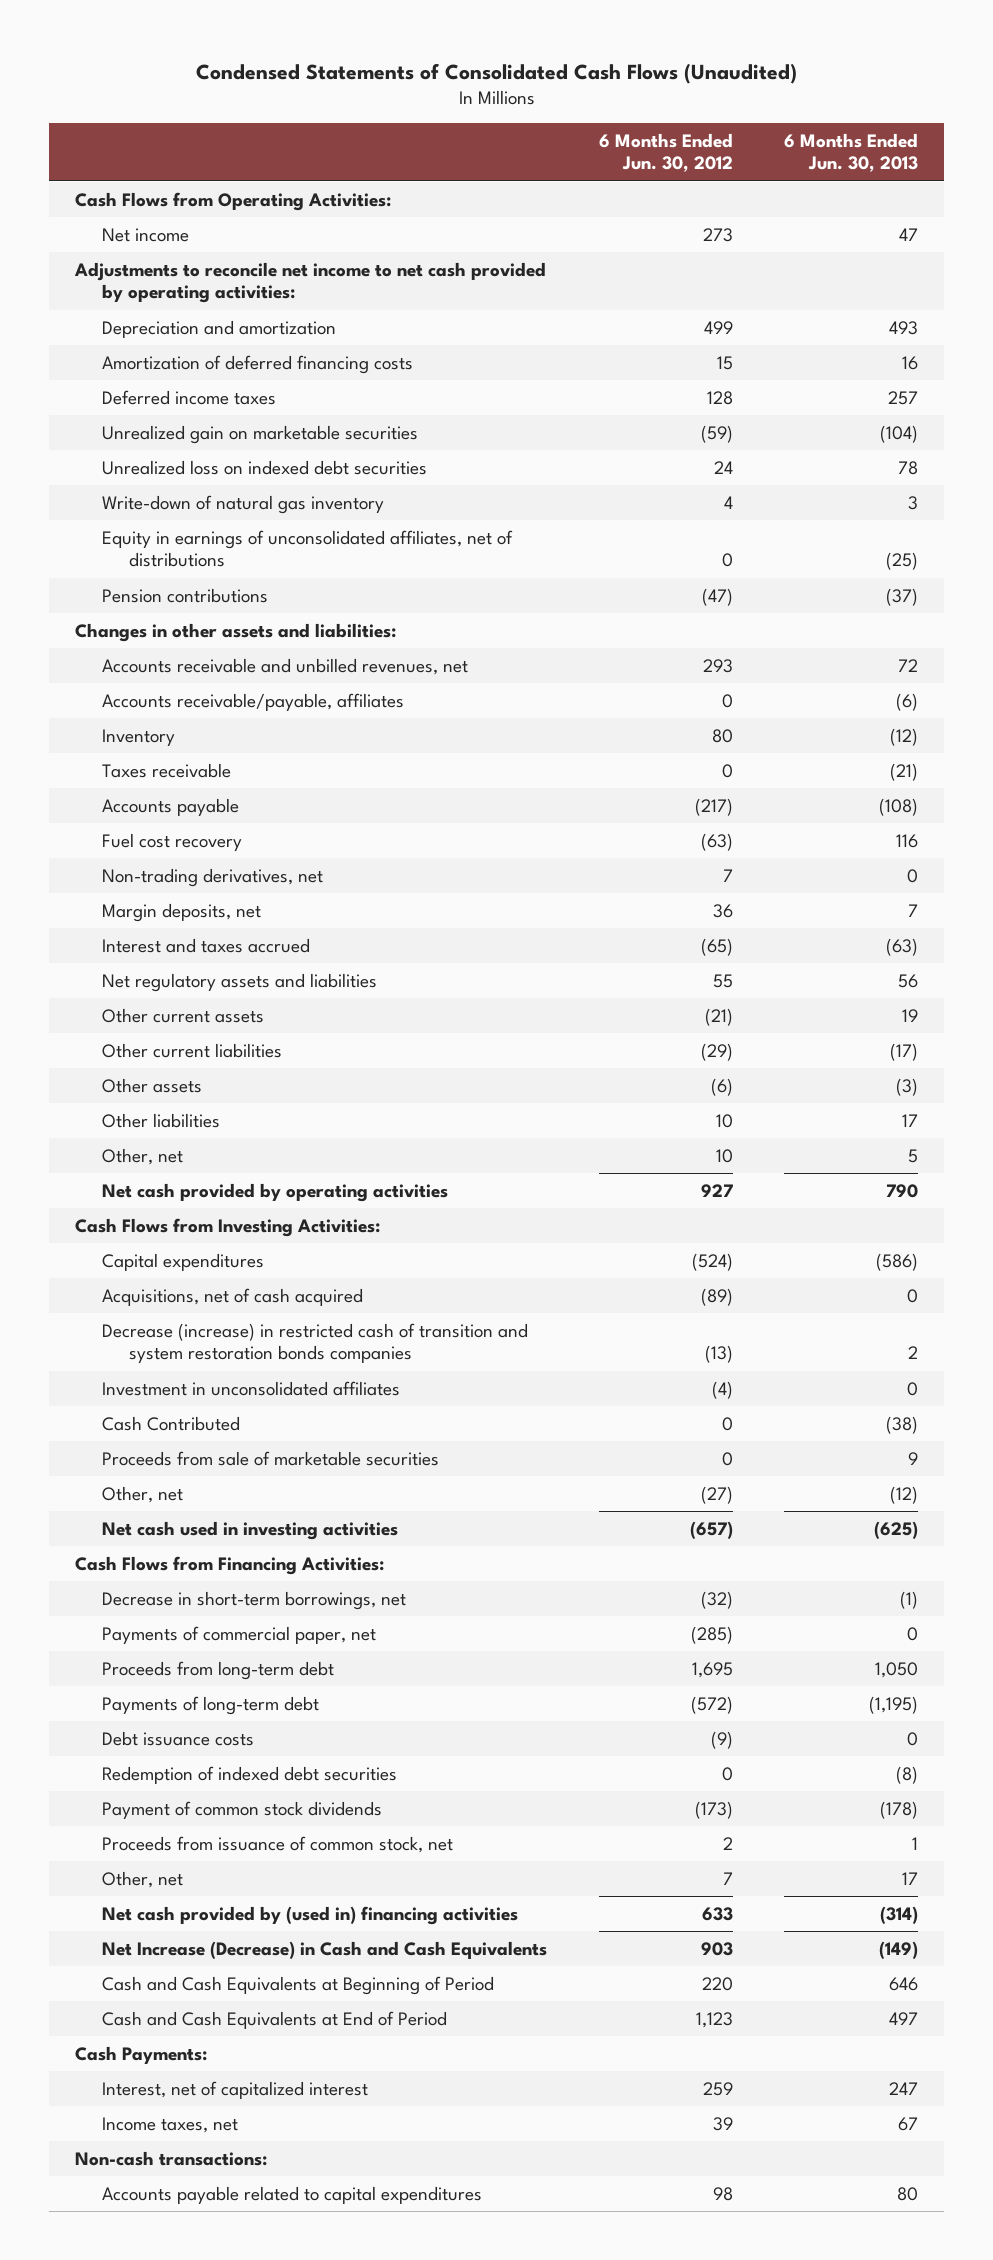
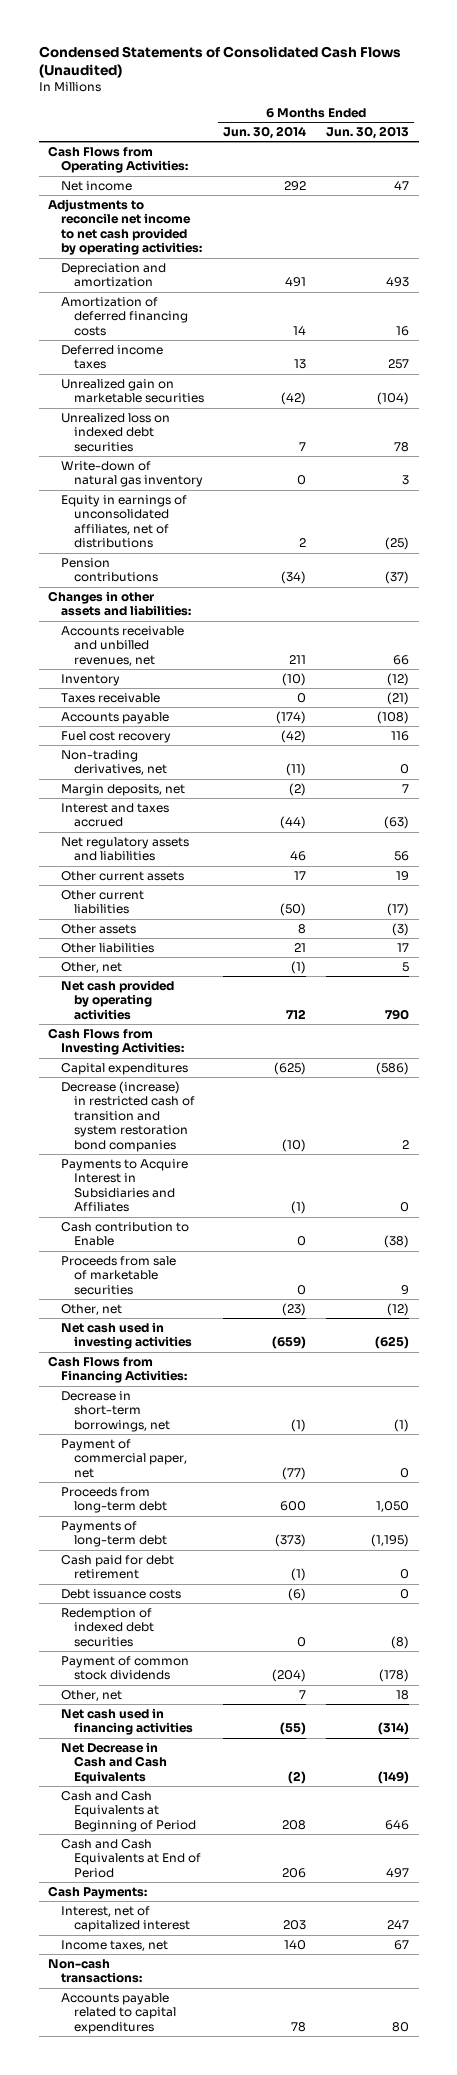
[598,132,733,173] 6 Months Ended Jun. 30, 2012 -> none
none -> [223,126,307,140] Jun. 30, 2014
[102,692,405,711] Accounts receivable/payable, affiliates -> none
[898,658,919,672] 72 -> [392,654,409,665] 66
[102,1287,364,1306] Acquisitions, net of cash acquired -> none
[102,1380,401,1396] Investment in unconsolidated affiliates -> none
[102,1322,529,1364] Decrease (increase) in restricted cash of transition and system restoration bonds companies -> [61,1080,195,1152] Decrease (increase) in restricted cash of transition and system restoration bond companies
none -> [61,1158,189,1213] Payments to Acquire Interest in Subsidiaries and Affiliates
[102,1415,241,1431] Cash Contributed -> [61,1221,190,1247] Cash contribution to Enable
[102,1625,377,1644] Payments of commercial paper, net -> [61,1438,187,1478] Payment of commercial paper, net
none -> [61,1554,175,1580] Cash paid for debt retirement
[102,1835,454,1853] Proceeds from issuance of common stock, net -> none
[902,1871,919,1885] 17 -> [395,1689,409,1700] 18
[102,1905,519,1925] Net cash provided by (used in) financing activities -> [61,1707,193,1736] Net cash used in financing activities
[102,1940,548,1959] Net Increase (Decrease) in Cash and Cash Equivalents -> [61,1741,167,1784] Net Decrease in Cash and Cash Equivalents

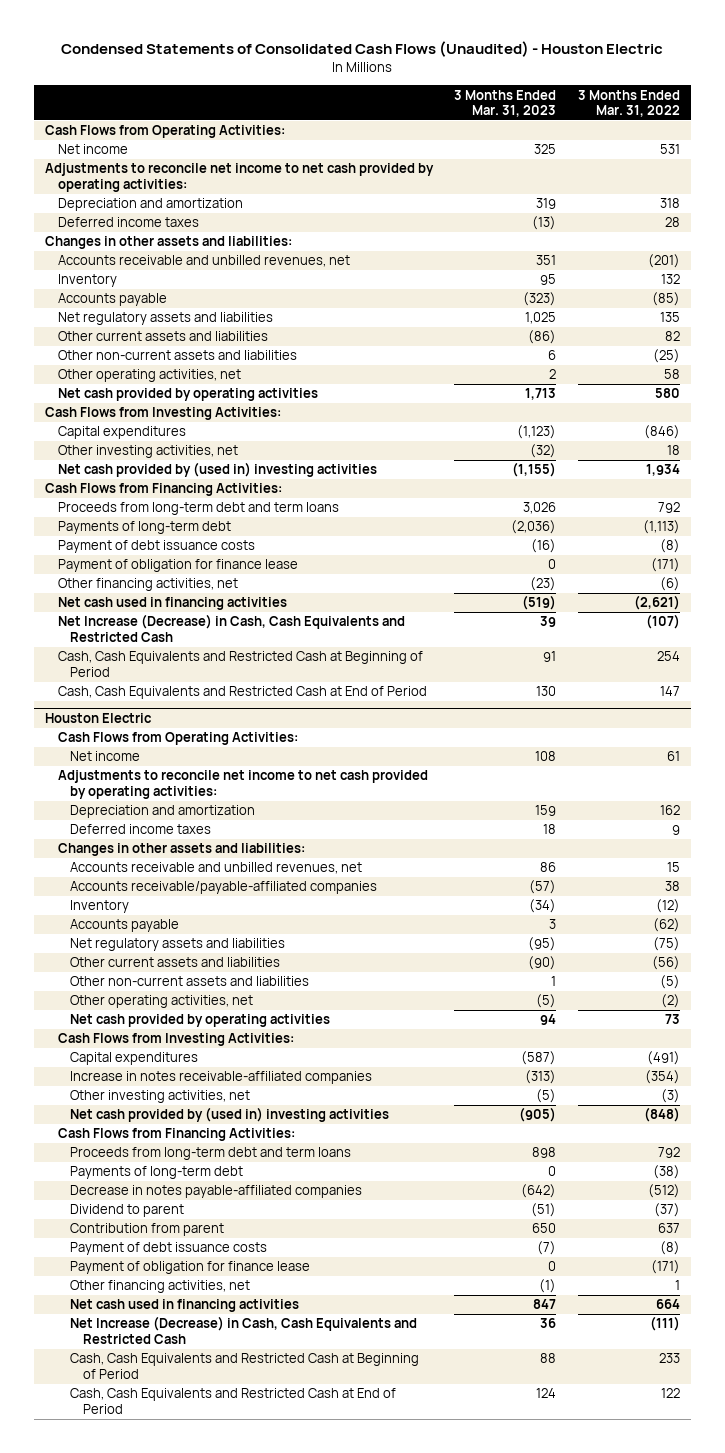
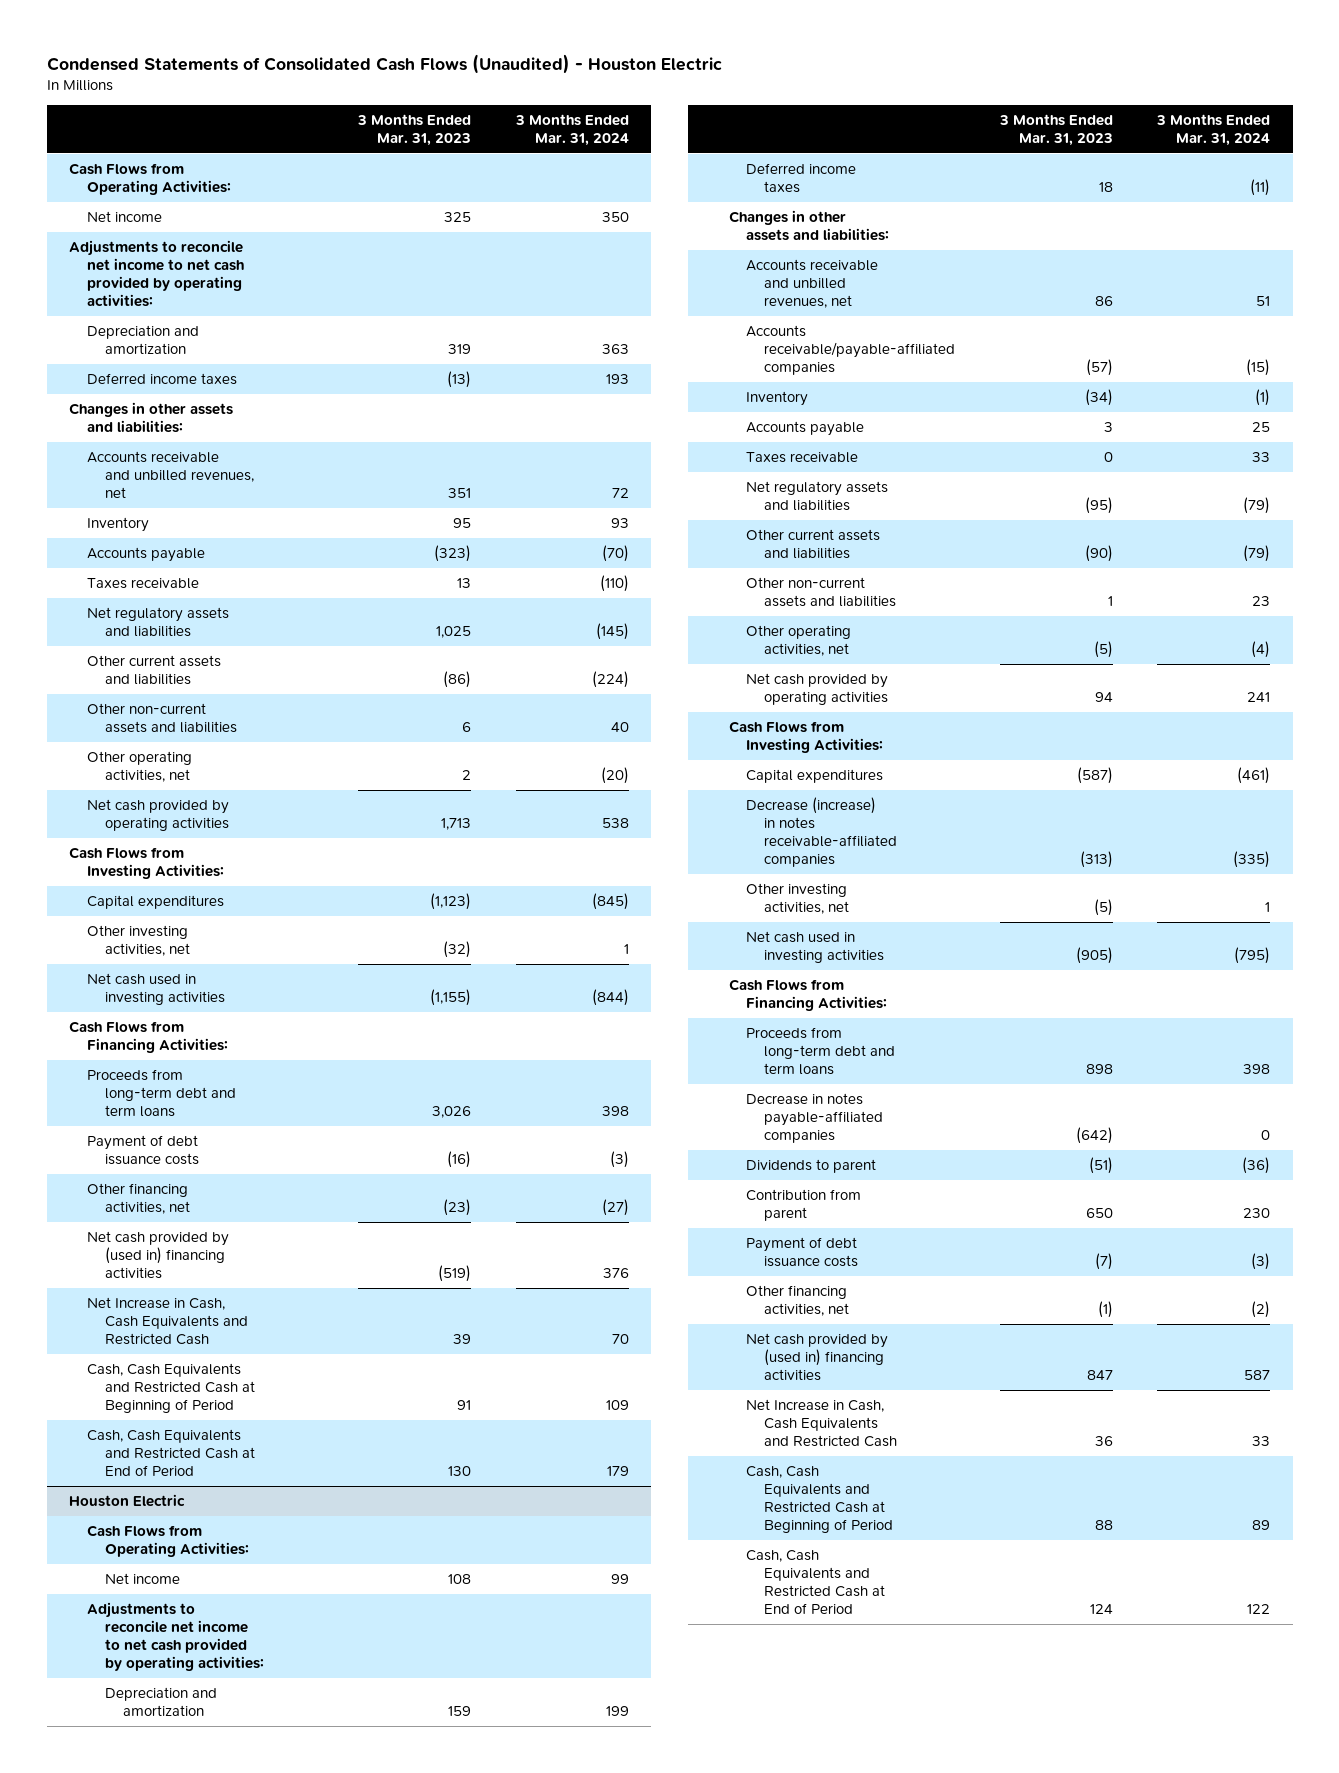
[578,89,681,118] 3 Months Ended Mar. 31, 2022 -> none
none -> [514,114,629,147] 3 Months Ended Mar. 31, 2024
none -> [86,577,199,589] Taxes receivable
[57,462,377,478] Net cash provided by (used in) investing activities -> [86,972,225,1005] Net cash used in investing activities
[57,521,231,535] Payments of long-term debt -> none
[57,559,298,573] Payment of obligation for finance lease -> none
[57,597,287,611] Net cash used in financing activities -> [86,1230,229,1279] Net cash provided by (used in) financing activities
[57,614,405,643] Net Increase (Decrease) in Cash, Cash Equivalents and Restricted Cash -> [86,1296,248,1345] Net Increase in Cash, Cash Equivalents and Restricted Cash
none -> [746,451,859,463] Taxes receivable
[70,1071,373,1085] Increase in notes receivable-affiliated companies -> [746,796,898,867] Decrease (increase) in notes receivable-affiliated companies
[70,1107,390,1123] Net cash provided by (used in) investing activities -> [746,930,885,963] Net cash used in investing activities
[70,1166,244,1180] Payments of long-term debt -> none
[70,1204,185,1218] Dividend to parent -> [746,1158,877,1173] Dividends to parent
[70,1261,311,1275] Payment of obligation for finance lease -> none
[70,1299,300,1313] Net cash used in financing activities -> [746,1332,889,1381] Net cash provided by (used in) financing activities
[70,1316,418,1345] Net Increase (Decrease) in Cash, Cash Equivalents and Restricted Cash -> [746,1398,898,1447] Net Increase in Cash, Cash Equivalents and Restricted Cash

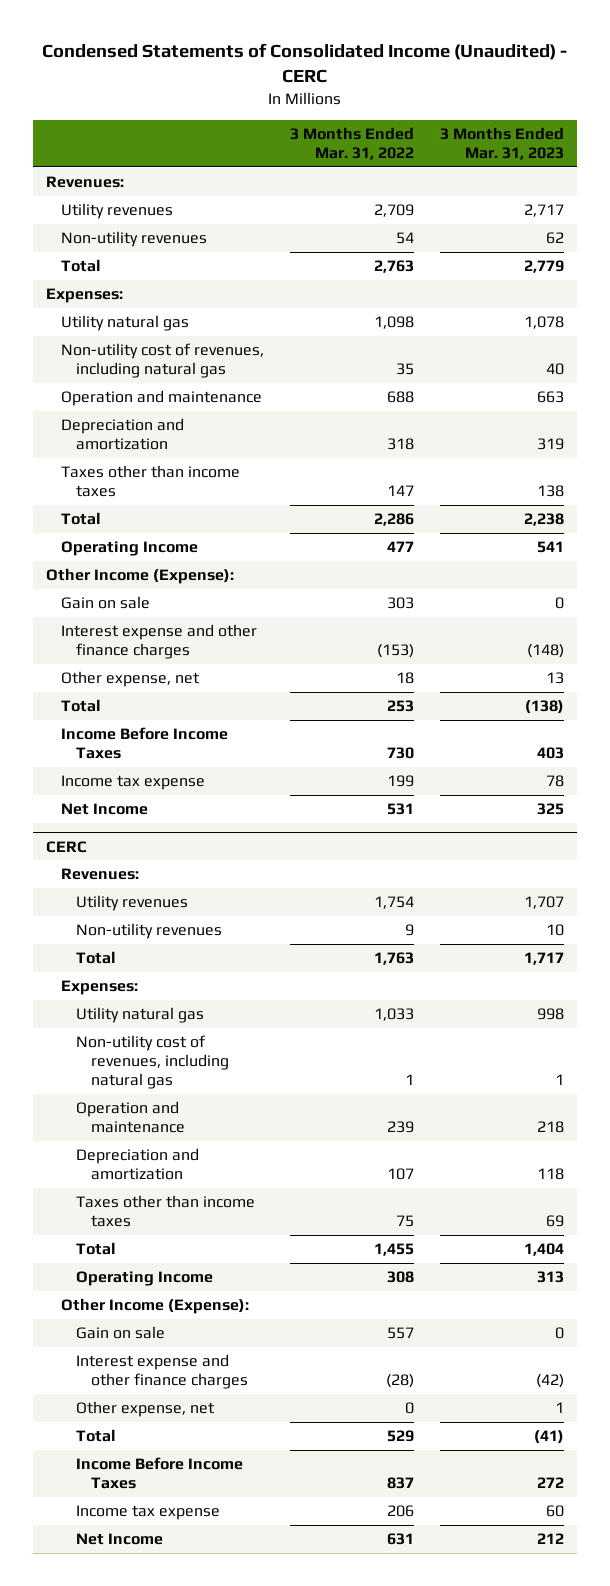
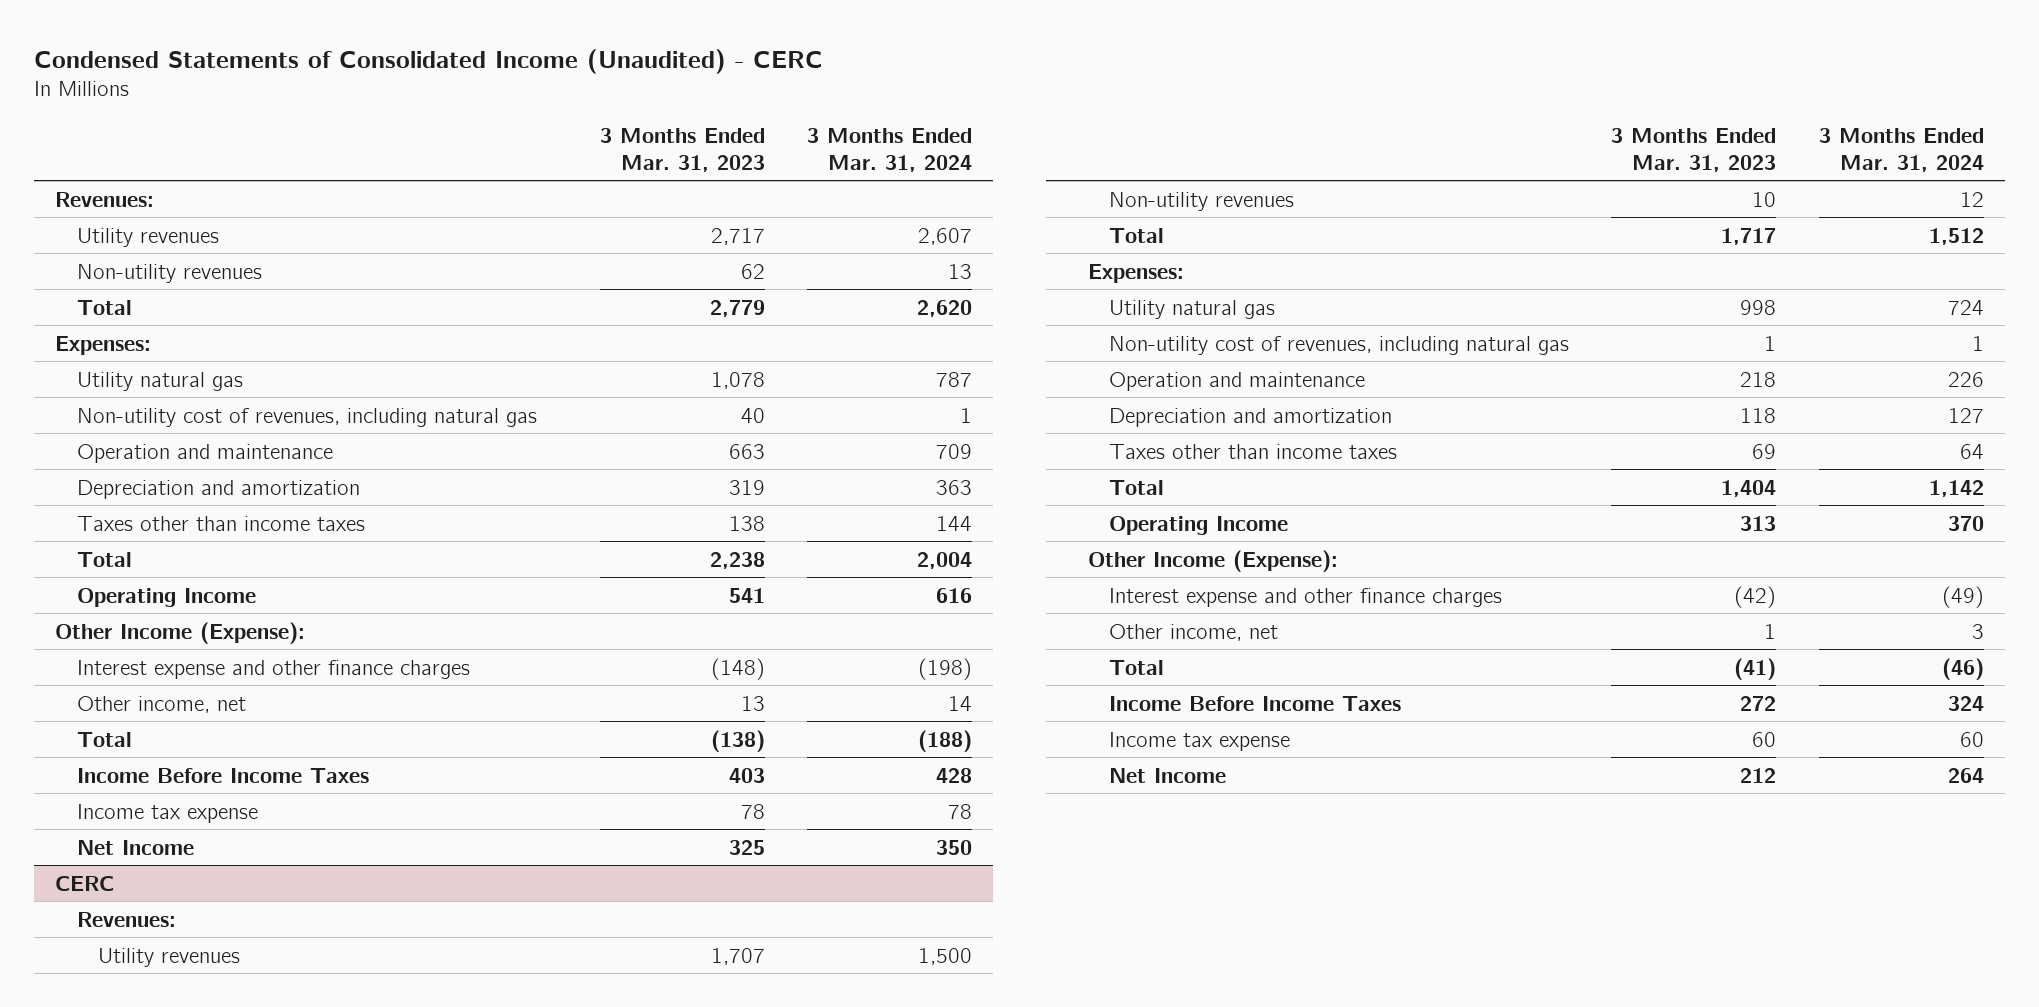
[290,127,415,161] 3 Months Ended Mar. 31, 2022 -> none
none -> [806,128,972,172] 3 Months Ended Mar. 31, 2024
[60,596,150,610] Gain on sale -> none
[60,671,200,688] Other expense, net -> [76,695,246,713] Other income, net
[76,1326,166,1340] Gain on sale -> none
[76,1401,216,1418] Other expense, net -> [1109,623,1279,641] Other income, net

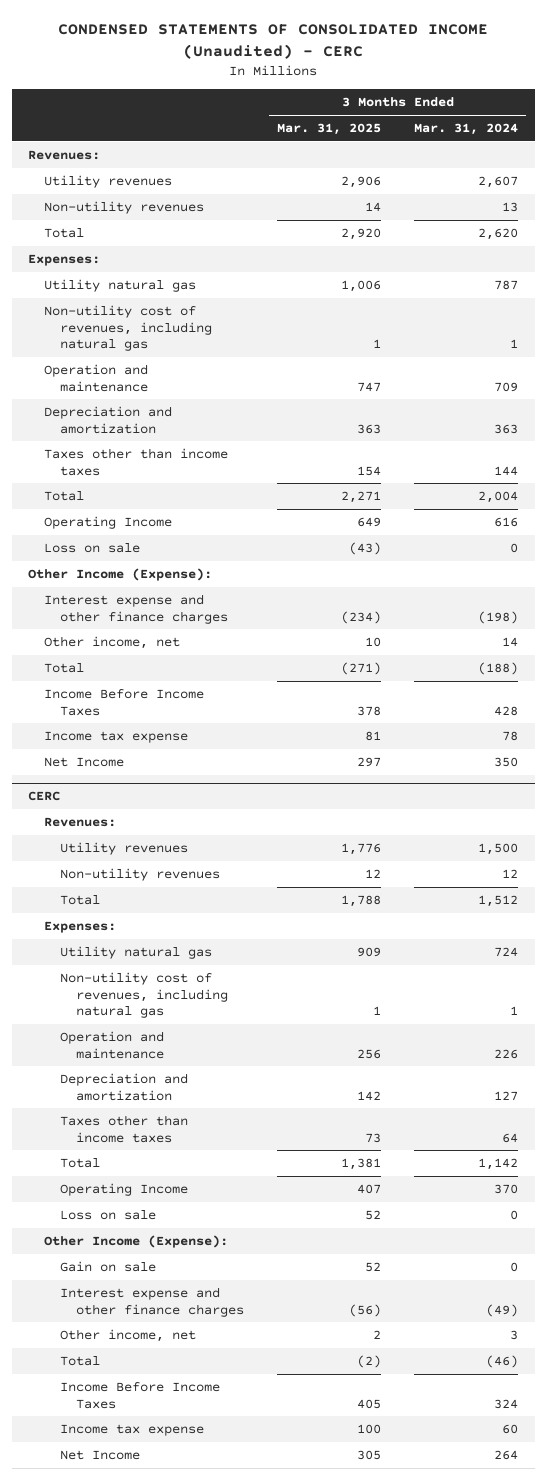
[34,48,824,74] Condensed Statements of Consolidated Income (Unaudited) - CERC -> [58,23,489,59] CONDENSED STATEMENTS OF CONSOLIDATED INCOME (Unaudited) - CERC
[599,128,765,172] 3 Months Ended Mar. 31, 2023 -> none
none -> [277,123,382,136] Mar. 31, 2025
none -> [44,543,141,554] Loss on sale
none -> [60,1210,157,1221] Loss on sale
none -> [60,1261,157,1273] Gain on sale

